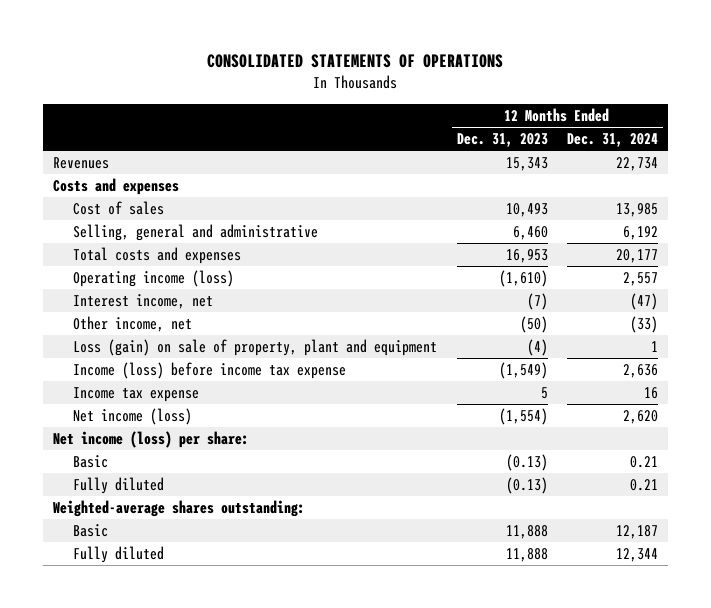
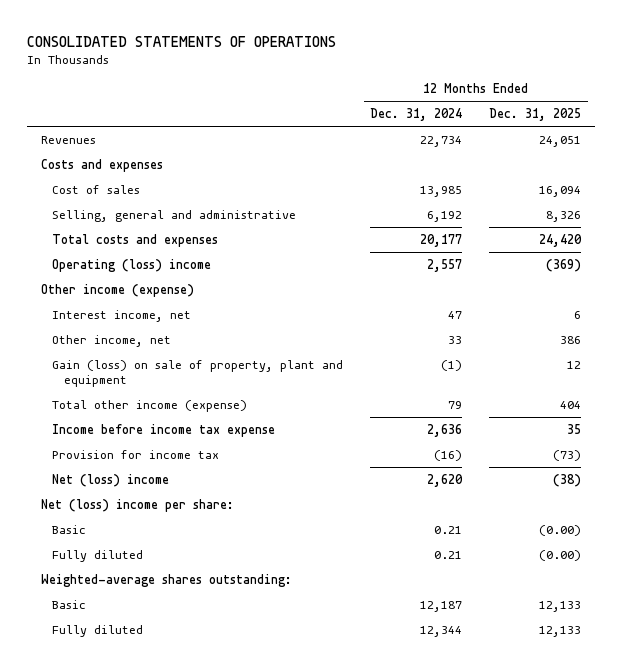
[456,133,548,148] Dec. 31, 2023 -> none
none -> [489,108,582,122] Dec. 31, 2025
[72,270,234,288] Operating income (loss) -> [52,258,212,272] Operating (loss) income
none -> [40,283,194,297] Other income (expense)
[630,293,659,311] (47) -> [448,310,463,319] 47
[630,316,659,334] (33) -> [448,335,463,344] 33
[72,339,437,357] Loss (gain) on sale of property, plant and equipment -> [52,359,344,387] Gain (loss) on sale of property, plant and equipment
[651,341,659,353] 1 -> [441,359,463,371] (1)
none -> [52,399,248,412] Total other income (expense)
[72,362,346,380] Income (loss) before income tax expense -> [52,423,276,437] Income before income tax expense
[72,387,199,403] Income tax expense -> [52,449,220,459] Provision for income tax
[644,387,659,400] 16 -> [434,449,463,461] (16)
[72,408,192,426] Net income (loss) -> [52,473,170,487] Net (loss) income
[52,431,249,449] Net income (loss) per share: -> [40,498,234,512] Net (loss) income per share:

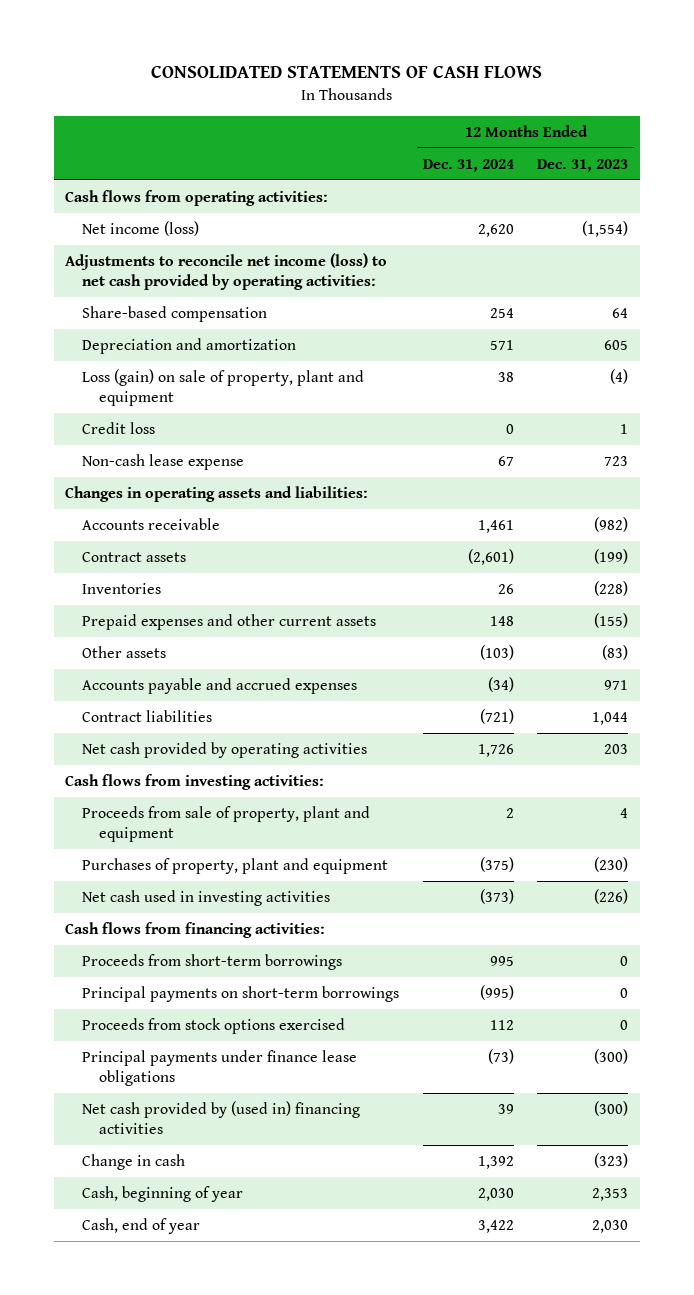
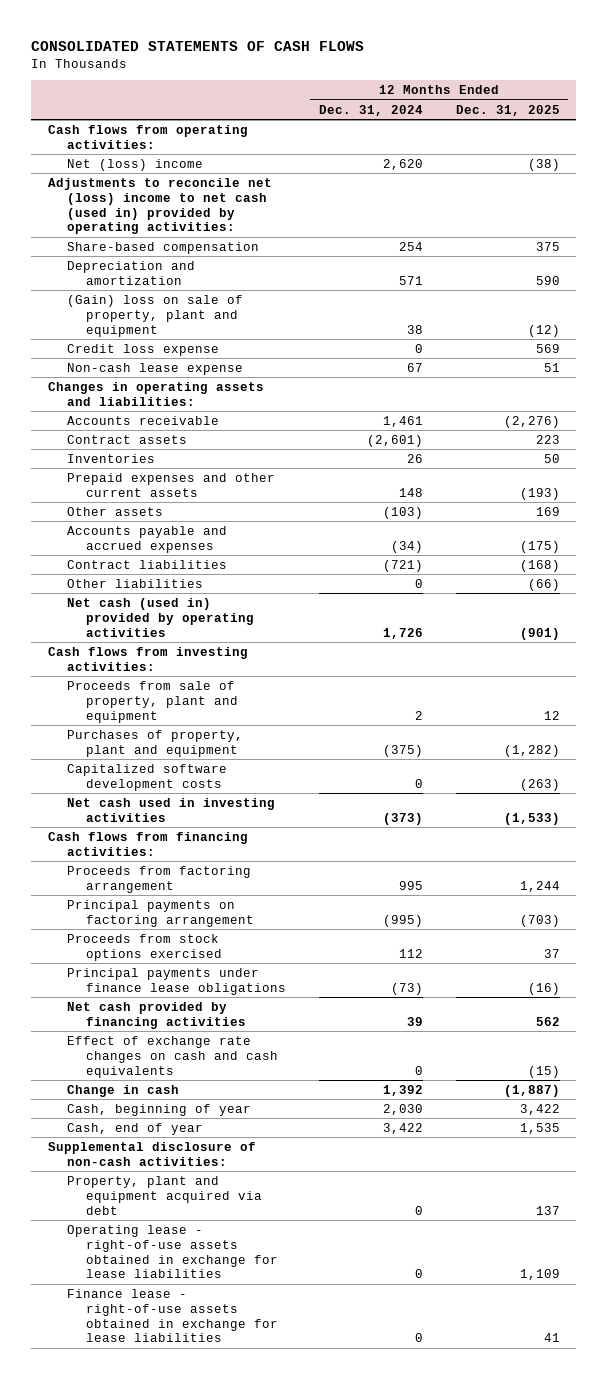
[537,158,629,172] Dec. 31, 2023 -> none
none -> [455,104,560,116] Dec. 31, 2025
[82,220,200,236] Net income (loss) -> [66,158,203,171] Net (loss) income
[65,252,388,291] Adjustments to reconcile net income (loss) to net cash provided by operating activities: -> [48,177,273,235] Adjustments to reconcile net (loss) income to net cash (used in) provided by operating activities:
[82,368,365,407] Loss (gain) on sale of property, plant and equipment -> [66,294,243,337] (Gain) loss on sale of property, plant and equipment
[82,421,156,434] Credit loss -> [66,343,219,356] Credit loss expense
none -> [66,578,203,588] Other liabilities
[82,741,368,758] Net cash provided by operating activities -> [66,597,254,637] Net cash (used in) provided by operating activities
none -> [66,763,227,791] Capitalized software development costs
[82,953,343,970] Proceeds from short-term borrowings -> [66,865,251,893] Proceeds from factoring arrangement
[82,985,400,1002] Principal payments on short-term borrowings -> [66,899,254,927] Principal payments on factoring arrangement
[82,1100,361,1135] Net cash provided by (used in) financing activities -> [66,1001,246,1029] Net cash provided by financing activities
none -> [66,1035,278,1078] Effect of exchange rate changes on cash and cash equivalents
none -> [48,1141,257,1166] Supplemental disclosure of non-cash activities:
none -> [66,1175,262,1215] Property, plant and equipment acquired via debt
none -> [66,1224,278,1279] Operating lease - right-of-use assets obtained in exchange for lease liabilities
none -> [66,1288,278,1343] Finance lease - right-of-use assets obtained in exchange for lease liabilities

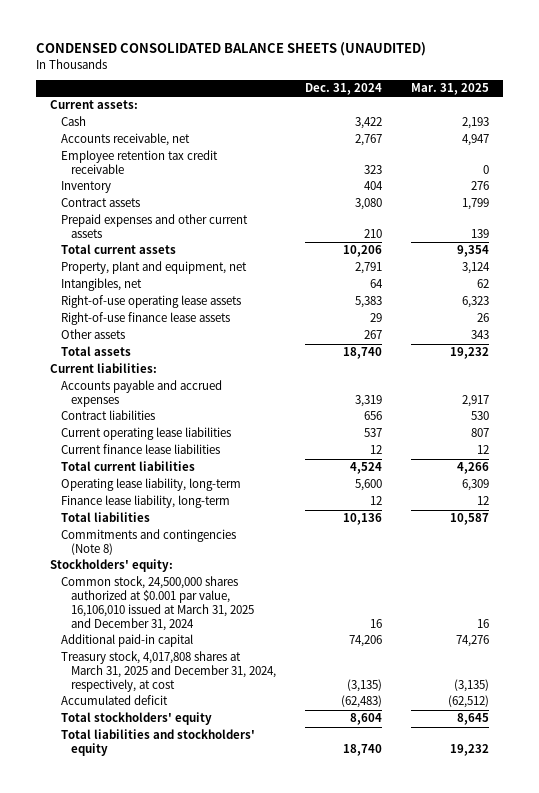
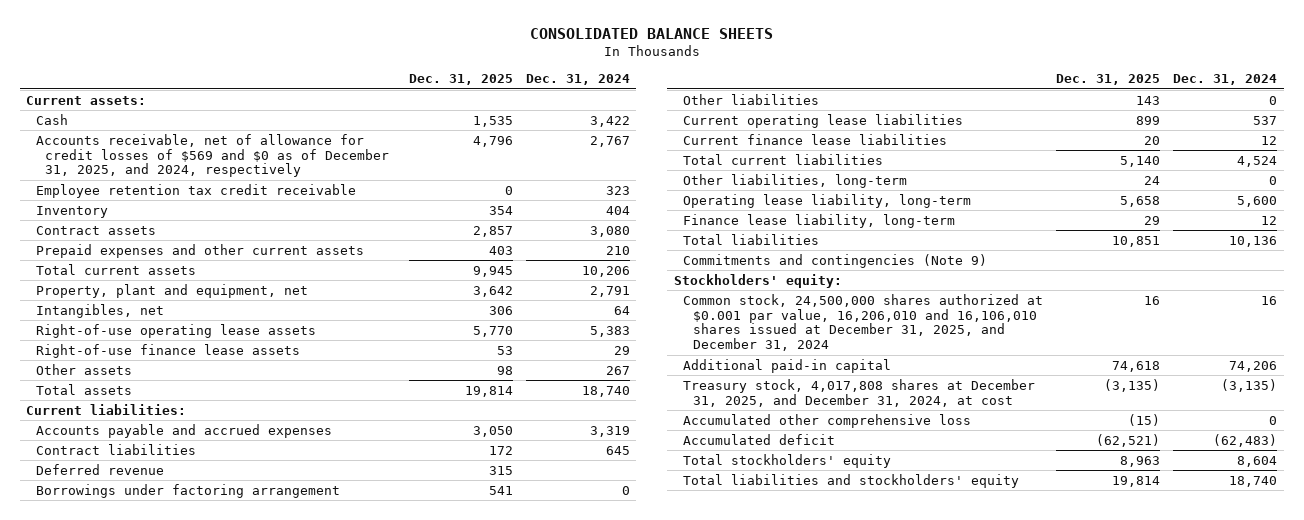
[35,42,426,57] CONDENSED CONSOLIDATED BALANCE SHEETS (UNAUDITED) -> [529,28,773,40] CONSOLIDATED BALANCE SHEETS
[410,83,489,96] Mar. 31, 2025 -> none
none -> [408,74,513,86] Dec. 31, 2025
[60,133,190,147] Accounts receivable, net -> [35,133,390,178] Accounts receivable, net of allowance for credit losses of $569 and $0 as of December 31, 2025, and 2024, respectively
[363,411,382,421] 656 -> [605,445,630,455] 645
none -> [35,463,164,475] Deferred revenue
none -> [35,483,340,498] Borrowings under factoring arrangement
none -> [683,93,820,105] Other liabilities
none -> [683,173,908,188] Other liabilities, long-term
[60,529,236,556] Commitments and contingencies (Note 8) -> [683,253,988,268] Commitments and contingencies (Note 9)
[60,576,254,631] Common stock, 24,500,000 shares authorized at $0.001 par value, 16,106,010 issued at March 31, 2025 and December 31, 2024 -> [683,293,1044,352] Common stock, 24,500,000 shares authorized at $0.001 par value, 16,206,010 and 16,106,010 shares issued at December 31, 2025, and December 31, 2024
[60,651,276,692] Treasury stock, 4,017,808 shares at March 31, 2025 and December 31, 2024, respectively, at cost -> [683,378,1036,407] Treasury stock, 4,017,808 shares at December 31, 2025, and December 31, 2024, at cost
none -> [683,413,972,428] Accumulated other comprehensive loss

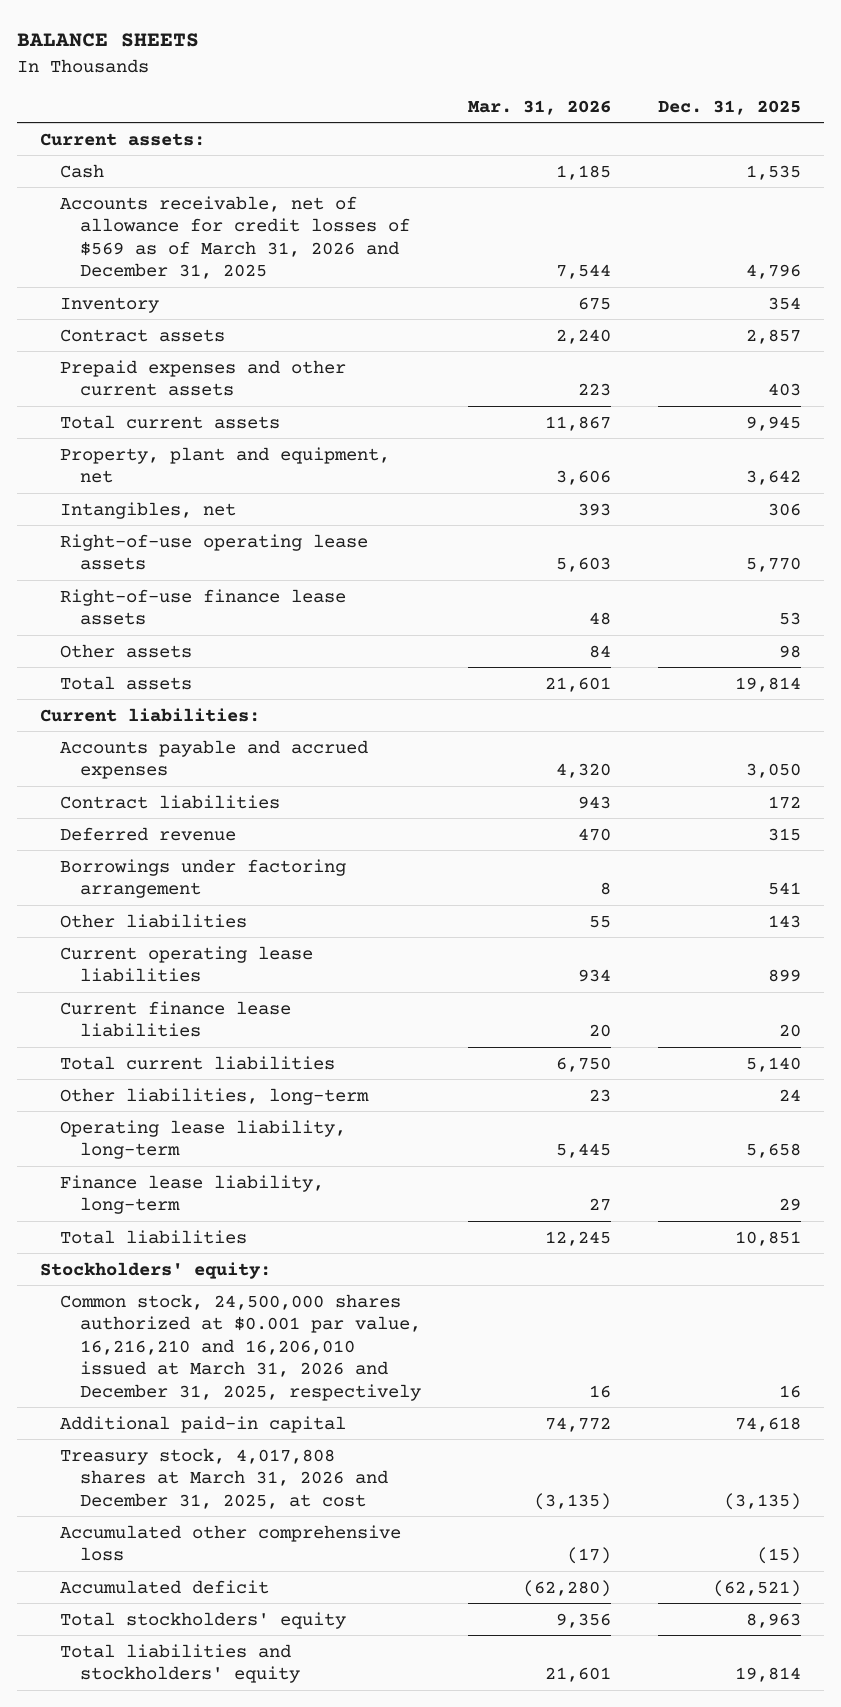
[529,28,773,40] CONSOLIDATED BALANCE SHEETS -> [16,33,199,48] BALANCE SHEETS
[525,74,630,86] Dec. 31, 2024 -> none
none -> [467,99,611,115] Mar. 31, 2026
[35,183,356,198] Employee retention tax credit receivable -> none
[35,133,390,178] Accounts receivable, net of allowance for credit losses of $569 and $0 as of December 31, 2025, and 2024, respectively -> [60,195,410,280] Accounts receivable, net of allowance for credit losses of $569 as of March 31, 2026 and December 31, 2025
[683,253,988,268] Commitments and contingencies (Note 9) -> none
[683,293,1044,352] Common stock, 24,500,000 shares authorized at $0.001 par value, 16,206,010 and 16,106,010 shares issued at December 31, 2025, and December 31, 2024 -> [60,1293,421,1401] Common stock, 24,500,000 shares authorized at $0.001 par value, 16,216,210 and 16,206,010 issued at March 31, 2026 and December 31, 2025, respectively
[683,378,1036,407] Treasury stock, 4,017,808 shares at December 31, 2025, and December 31, 2024, at cost -> [60,1447,388,1509] Treasury stock, 4,017,808 shares at March 31, 2026 and December 31, 2025, at cost

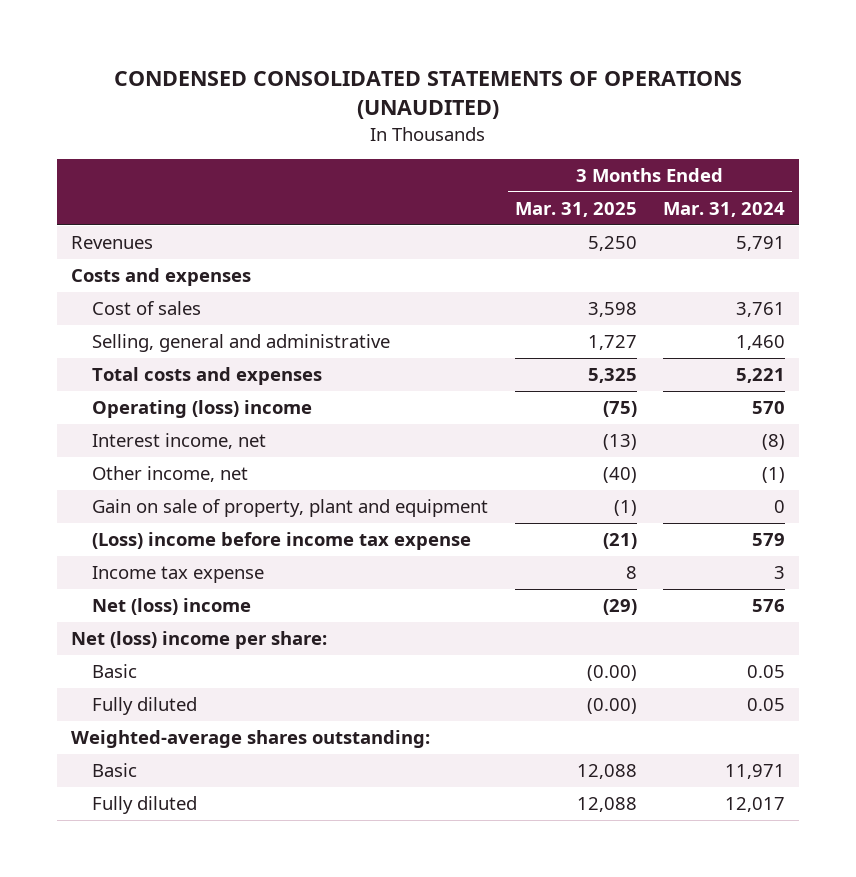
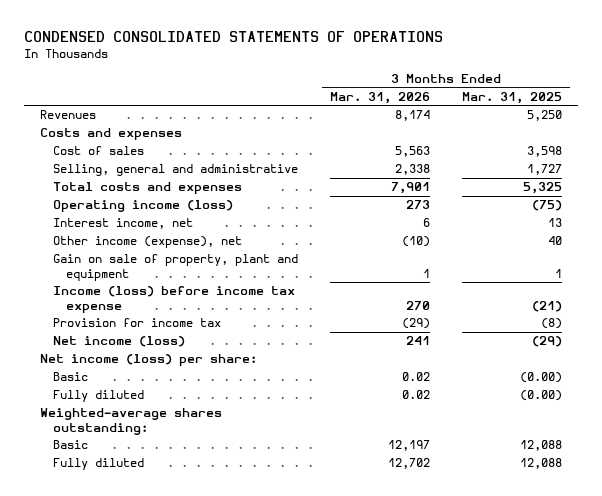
[114,71,743,120] CONDENSED CONSOLIDATED STATEMENTS OF OPERATIONS (UNAUDITED) -> [23,31,443,43] CONDENSED CONSOLIDATED STATEMENTS OF OPERATIONS
[663,202,786,218] Mar. 31, 2024 -> none
none -> [329,91,430,104] Mar. 31, 2026
[91,400,312,419] Operating (loss) income -> [52,200,233,213] Operating income (loss)
[602,434,637,451] (13) -> [547,218,562,228] 13
[91,466,248,483] Other income, net -> [52,236,242,249] Other income (expense), net
[602,467,637,484] (40) -> [547,236,562,246] 40
[613,500,637,517] (1) -> [554,268,562,278] 1
[91,532,471,551] (Loss) income before income tax expense -> [52,286,295,313] Income (loss) before income tax expense
[91,566,264,584] Income tax expense -> [52,318,221,328] Provision for income tax
[625,566,637,580] 8 -> [540,318,562,330] (8)
[91,598,251,616] Net (loss) income -> [52,336,185,348] Net income (loss)
[70,631,327,650] Net (loss) income per share: -> [39,354,257,367] Net income (loss) per share:

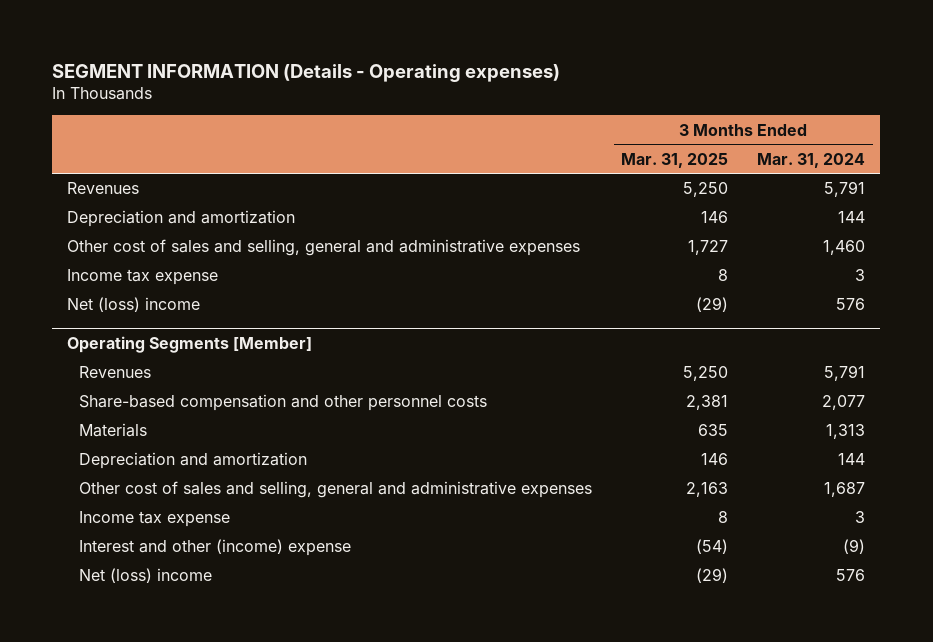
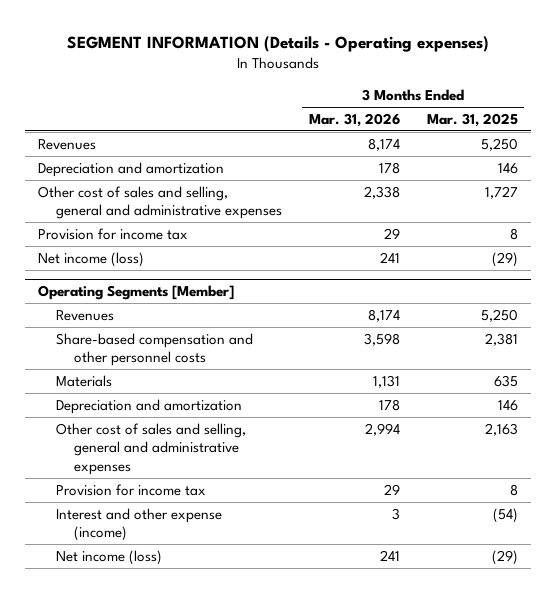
[757,152,866,168] Mar. 31, 2024 -> none
none -> [308,112,400,127] Mar. 31, 2026
[67,269,219,286] Income tax expense -> [38,227,189,240] Provision for income tax
[67,297,201,313] Net (loss) income -> [38,251,145,267] Net income (loss)
[79,511,231,528] Income tax expense -> [56,483,207,496] Provision for income tax
[79,539,352,557] Interest and other (income) expense -> [56,507,223,542] Interest and other expense (income)
[79,568,213,584] Net (loss) income -> [56,549,163,565] Net income (loss)

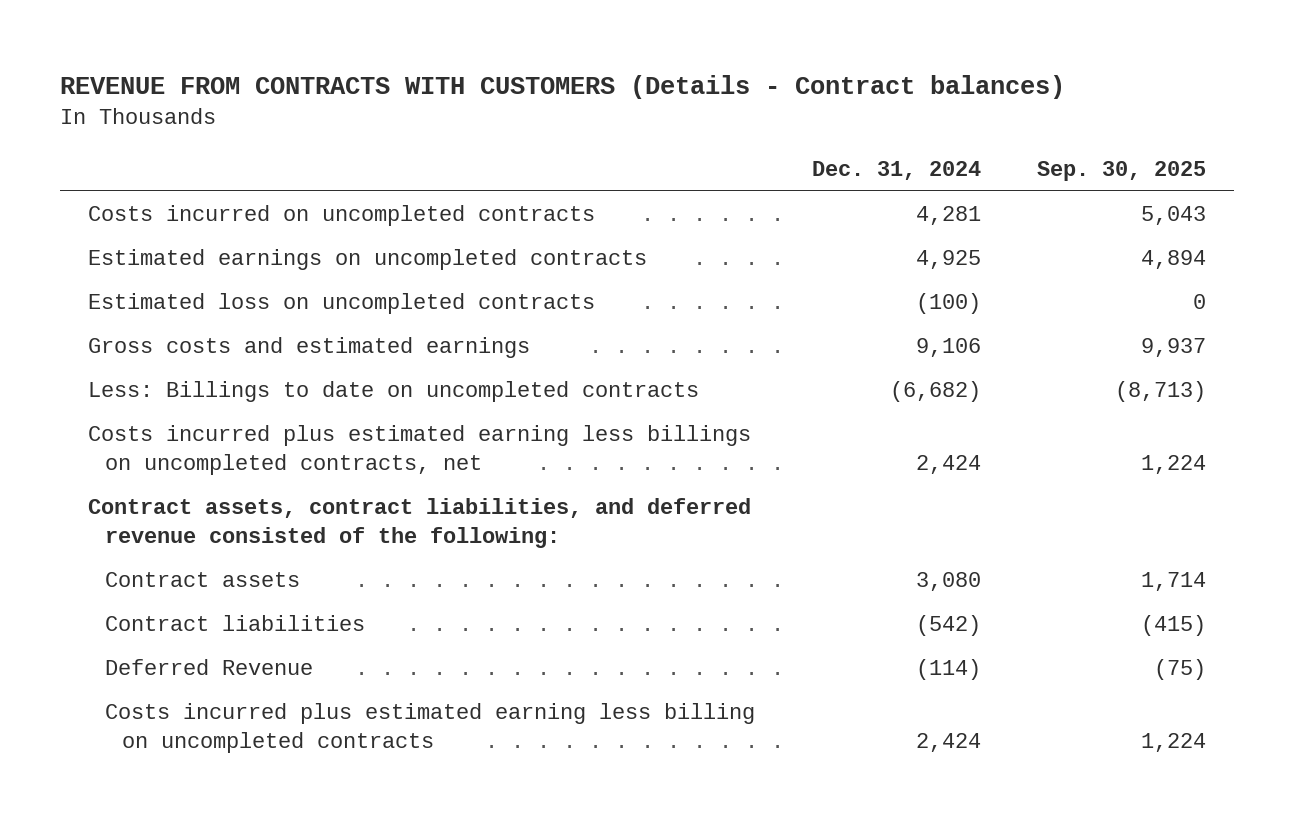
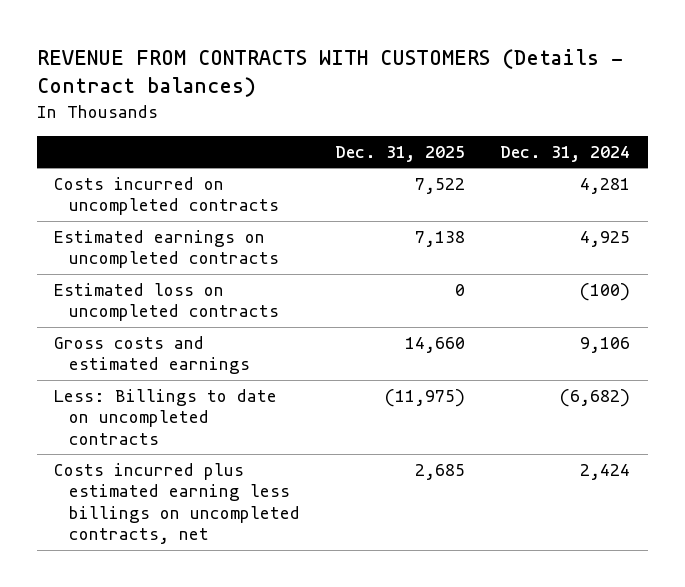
[1037,160,1207,181] Sep. 30, 2025 -> none
none -> [334,145,465,162] Dec. 31, 2025
[88,498,752,548] Contract assets, contract liabilities, and deferred revenue consisted of the following: -> none
[105,572,301,588] Contract assets -> none
[105,615,366,632] Contract liabilities -> none
[105,659,314,676] Deferred Revenue -> none
[105,703,756,753] Costs incurred plus estimated earning less billing on uncompleted contracts -> none

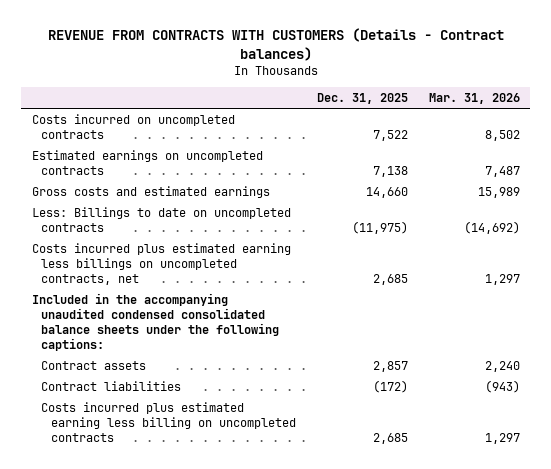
[500,145,631,162] Dec. 31, 2024 -> none
none -> [428,93,520,105] Mar. 31, 2026
[54,283,279,322] Estimated loss on uncompleted contracts -> none
none -> [31,293,280,351] Included in the accompanying unaudited condensed consolidated balance sheets under the following captions:
none -> [41,361,147,371] Contract assets
none -> [41,381,182,392] Contract liabilities
none -> [41,402,297,442] Costs incurred plus estimated earning less billing on uncompleted contracts

